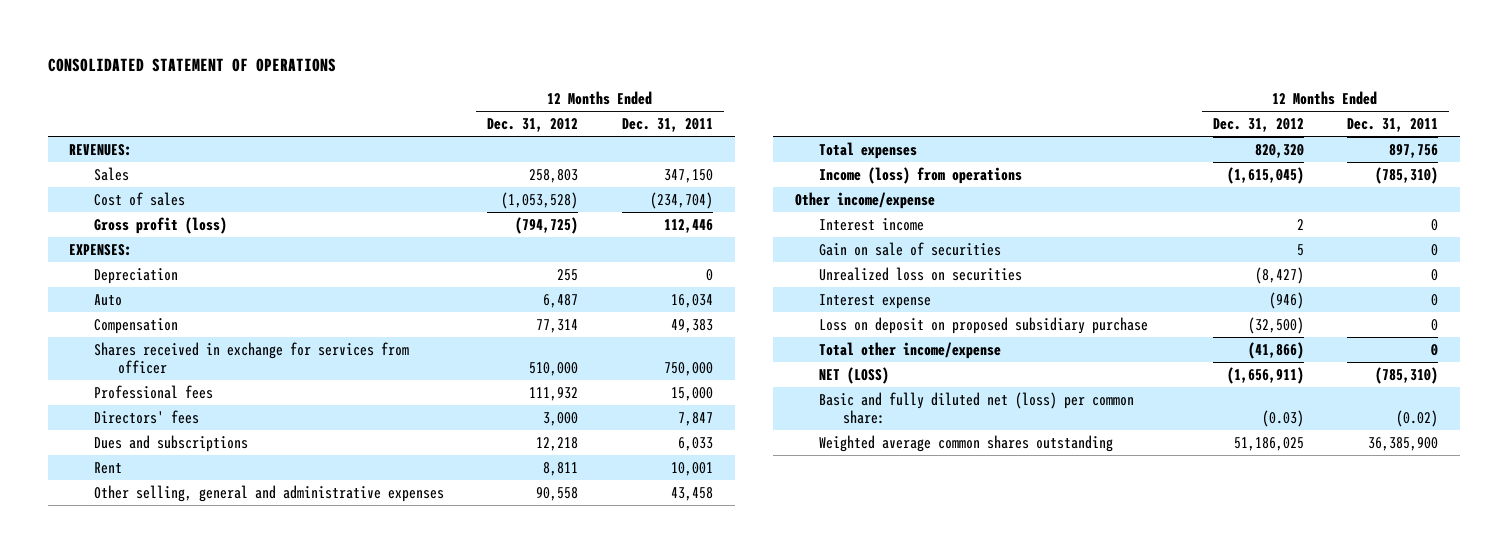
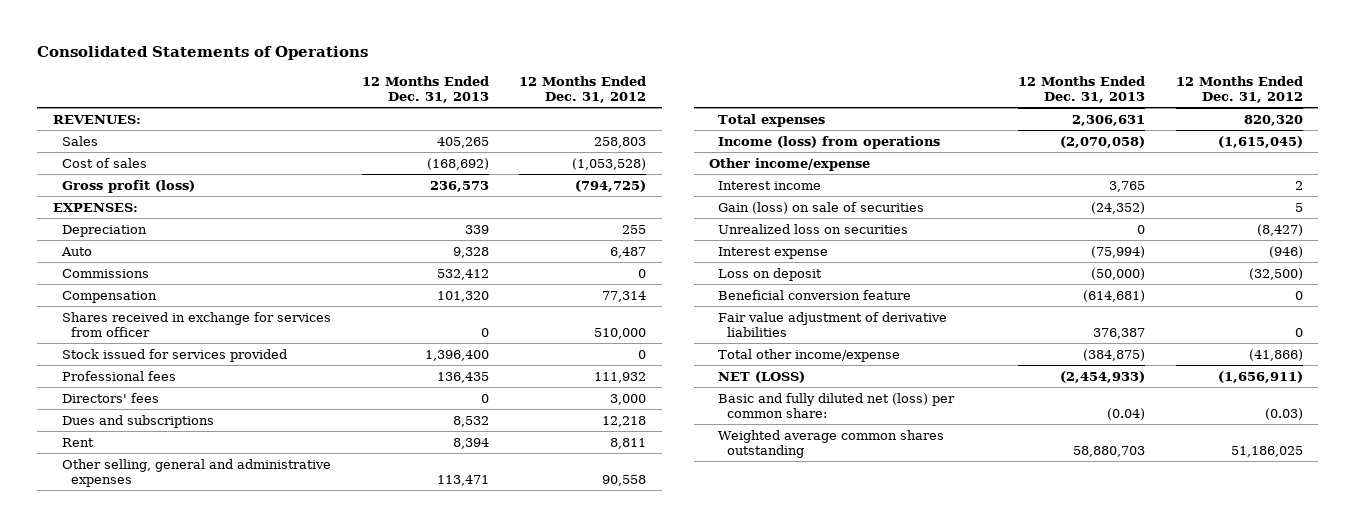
[47,58,336,73] CONSOLIDATED STATEMENT OF OPERATIONS -> [37,46,369,61] Consolidated Statements of Operations
[621,118,713,133] Dec. 31, 2011 -> none
none -> [361,75,489,104] 12 Months Ended Dec. 31, 2013
none -> [61,268,149,278] Commissions
none -> [61,348,287,362] Stock issued for services provided
[819,241,1002,256] Gain on sale of securities -> [718,201,925,214] Gain (loss) on sale of securities
[819,316,1149,334] Loss on deposit on proposed subsidiary purchase -> [718,267,823,281] Loss on deposit
none -> [718,289,912,300] Beneficial conversion feature
none -> [718,311,948,338] Fair value adjustment of derivative liabilities

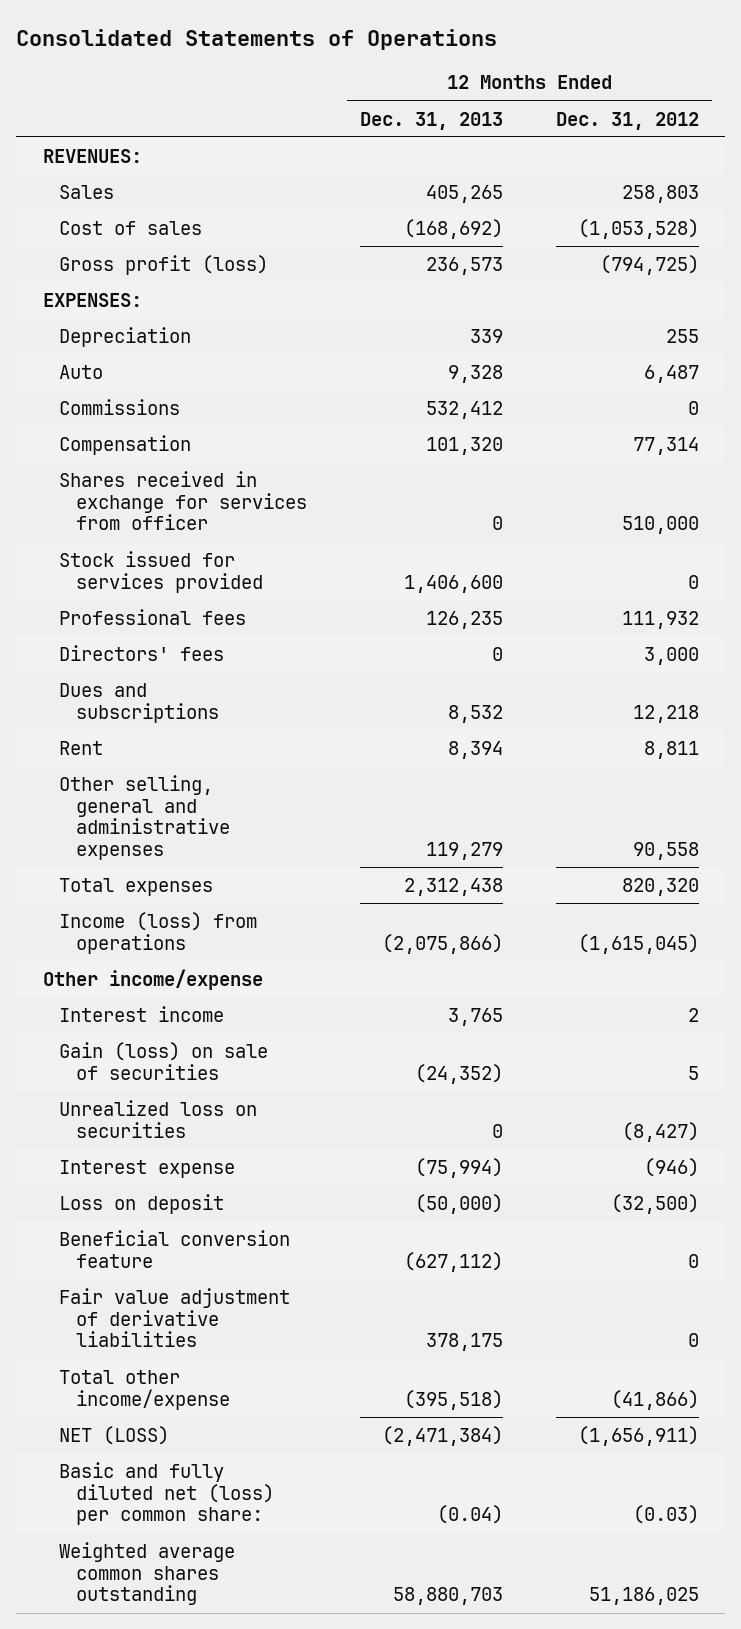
[424,349,489,361] 1,396,400 -> [404,574,504,593] 1,406,600
[436,371,489,383] 136,435 -> [426,610,504,629] 126,235
[436,475,489,487] 113,471 -> [426,842,504,861] 119,279
[1071,114,1145,126] 2,306,631 -> [404,877,504,896] 2,312,438
[1059,135,1145,148] (2,070,058) -> [382,933,504,954] (2,075,866)
[1082,289,1145,302] (614,681) -> [404,1251,504,1272] (627,112)
[1092,328,1145,340] 376,387 -> [426,1333,504,1352] 378,175
[1082,348,1145,361] (384,875) -> [404,1389,504,1410] (395,518)
[1059,370,1145,383] (2,454,933) -> [382,1425,504,1446] (2,471,384)

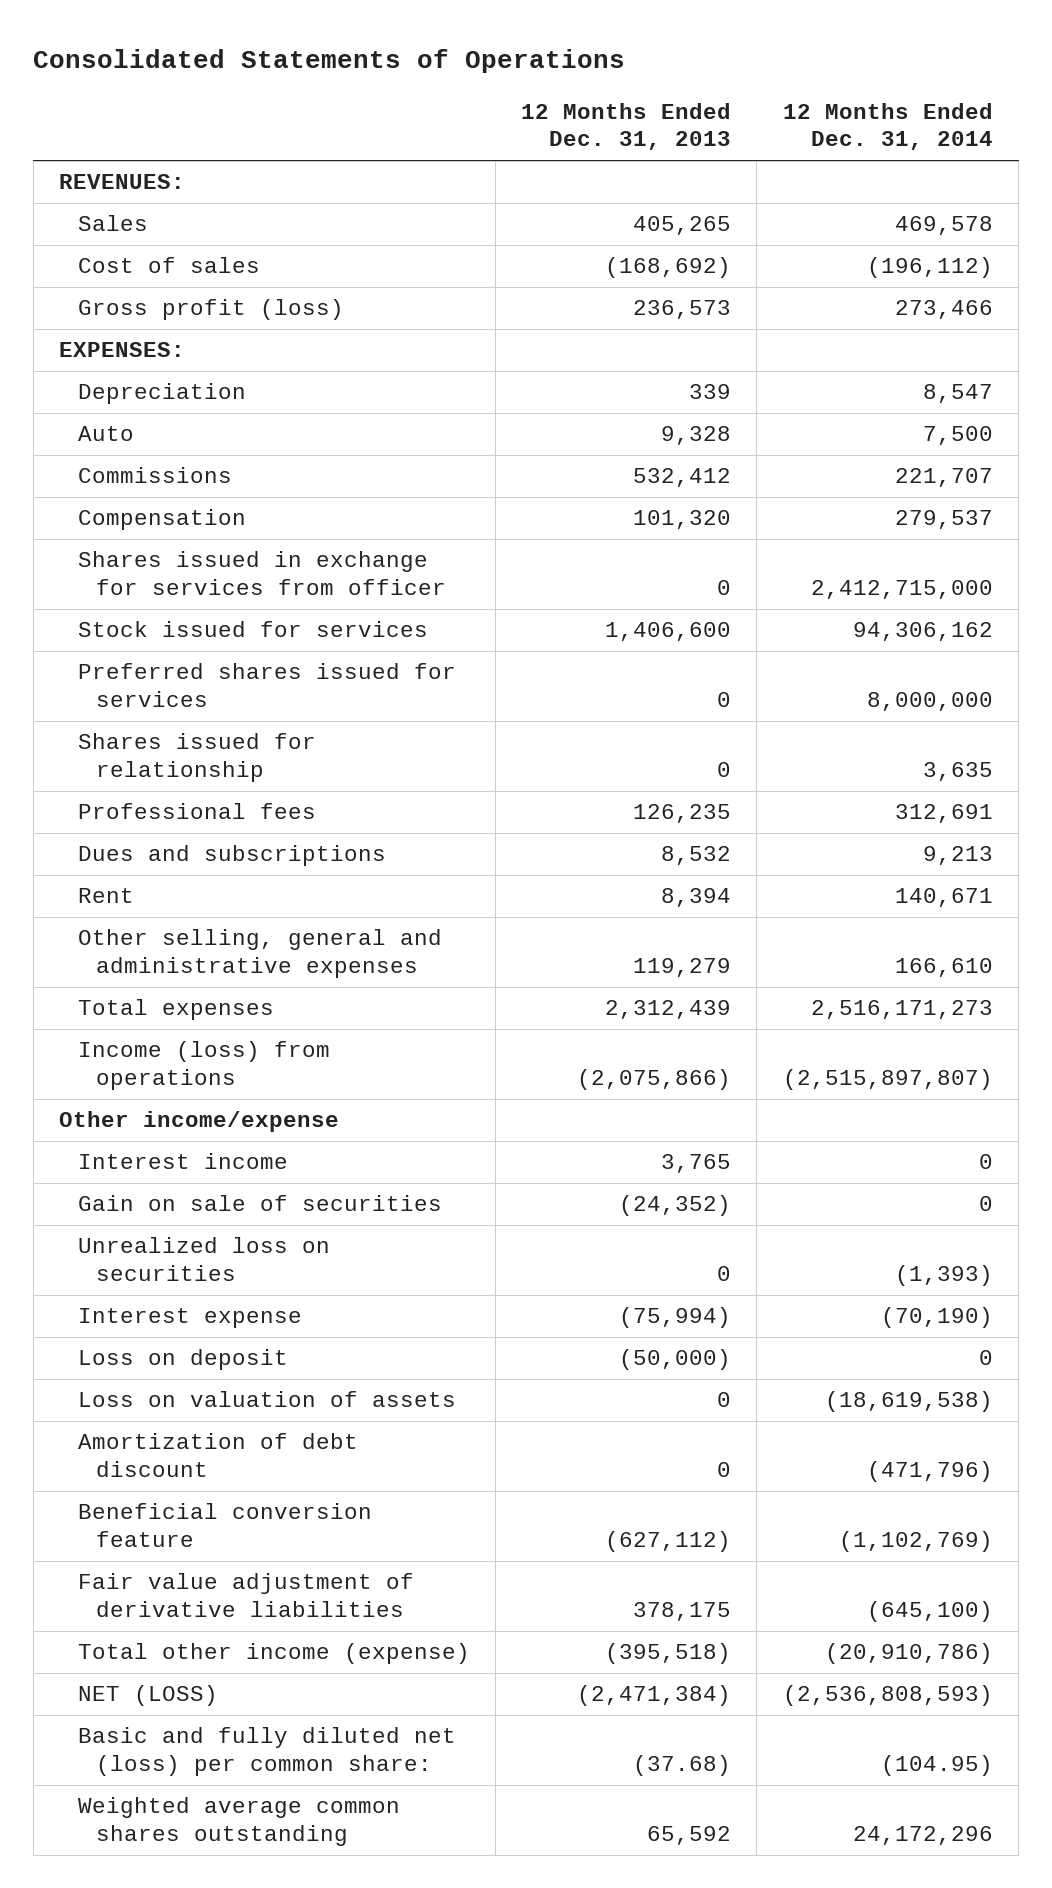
[555,111,699,130] Dec. 31, 2012 -> none
none -> [782,102,993,151] 12 Months Ended Dec. 31, 2014
[59,470,308,531] Shares received in exchange for services from officer -> [77,551,447,595] Shares issued in exchange for services from officer
[59,550,264,593] Stock issued for services provided -> [77,621,428,638] Stock issued for services
none -> [77,663,456,707] Preferred shares issued for services
none -> [77,733,316,782] Shares issued for relationship
[59,644,225,661] Directors' fees -> none
[404,877,504,896] 2,312,438 -> [605,1000,732,1020] 2,312,439
[59,1041,269,1080] Gain (loss) on sale of securities -> [77,1195,442,1212] Gain on sale of securities
none -> [77,1391,456,1408] Loss on valuation of assets
none -> [77,1433,358,1477] Amortization of debt discount
[59,1369,231,1410] Total other income/expense -> [77,1643,470,1665] Total other income (expense)
[437,1505,504,1525] (0.04) -> [633,1754,732,1776] (37.68)
[393,1587,504,1606] 58,880,703 -> [647,1825,732,1845] 65,592

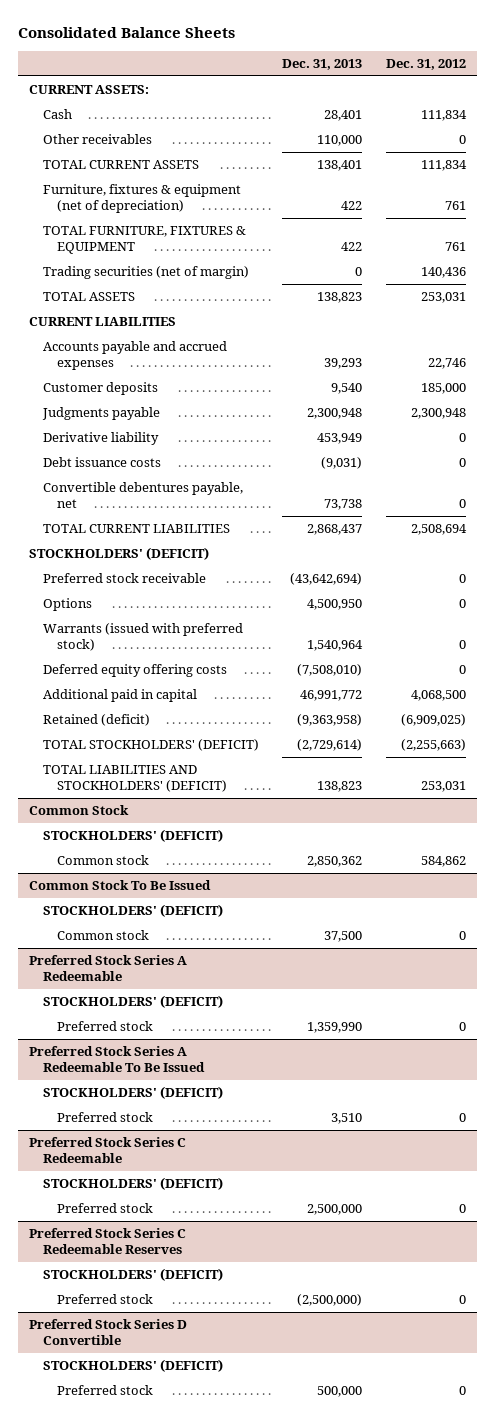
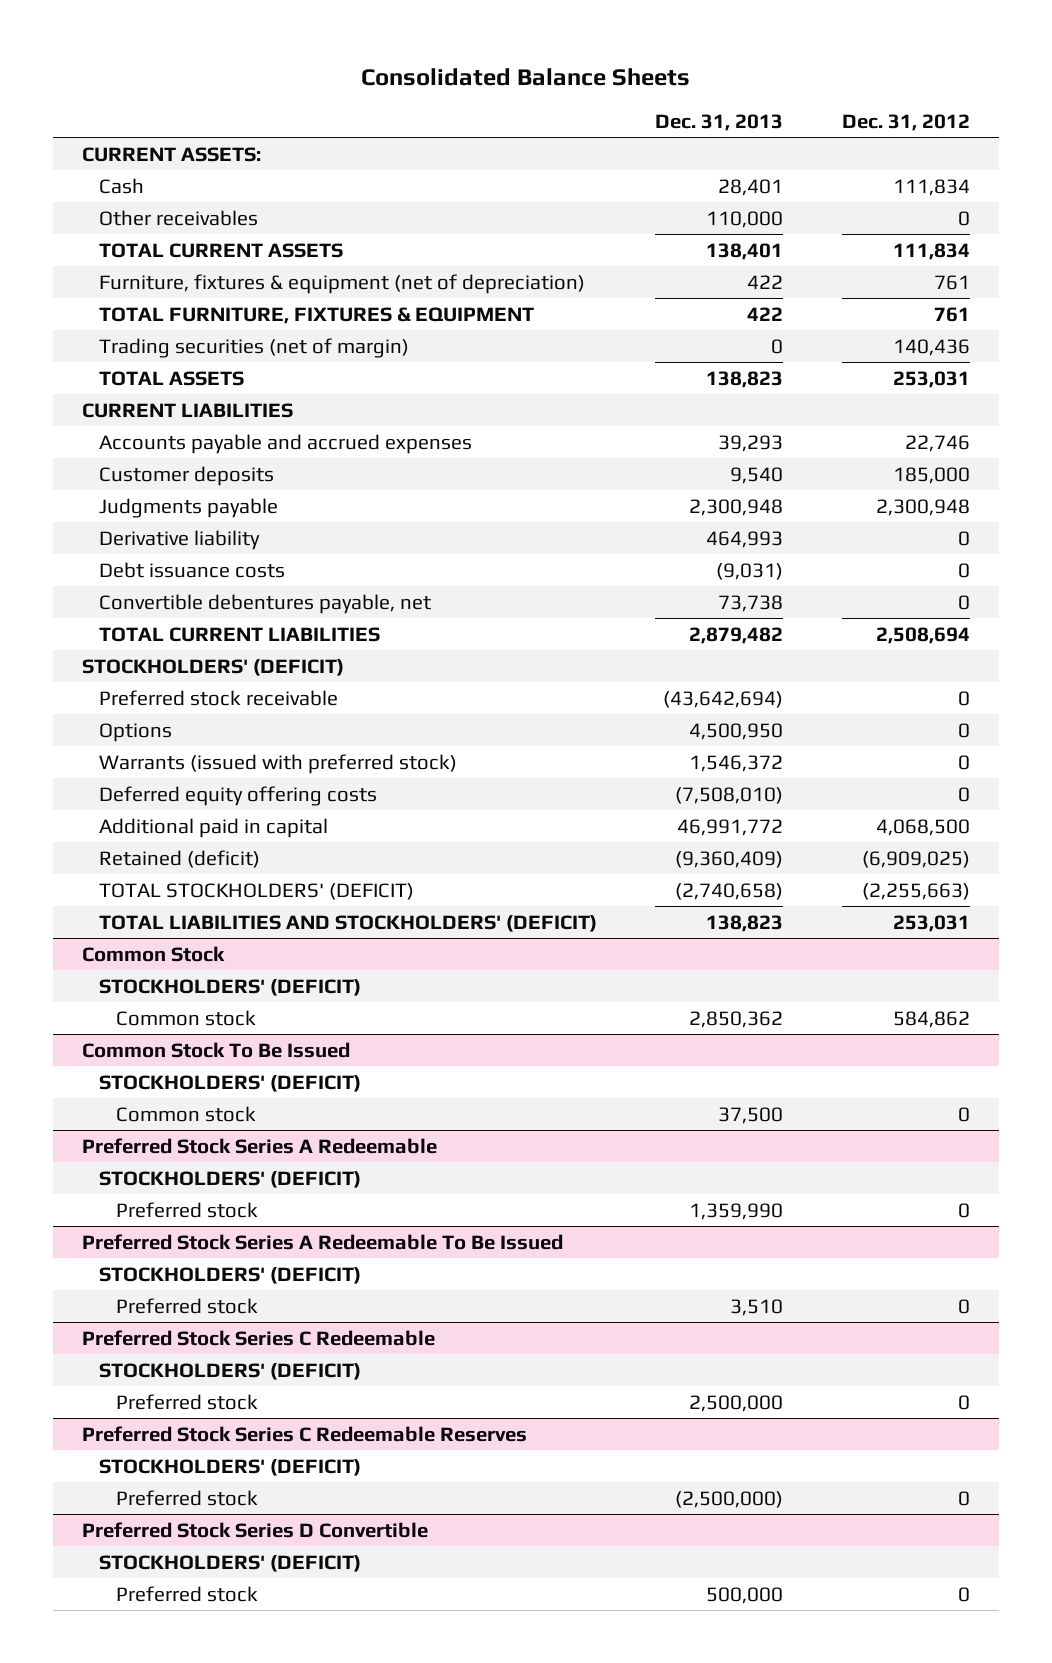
[317,433,363,445] 453,949 -> [706,530,784,548] 464,993
[307,524,363,536] 2,868,437 -> [689,626,784,644] 2,879,482
[307,640,364,652] 1,540,964 -> [689,754,784,772] 1,546,372
[297,714,363,727] (9,363,958) -> [675,850,784,868] (9,360,409)
[297,739,363,752] (2,729,614) -> [675,882,784,900] (2,740,658)

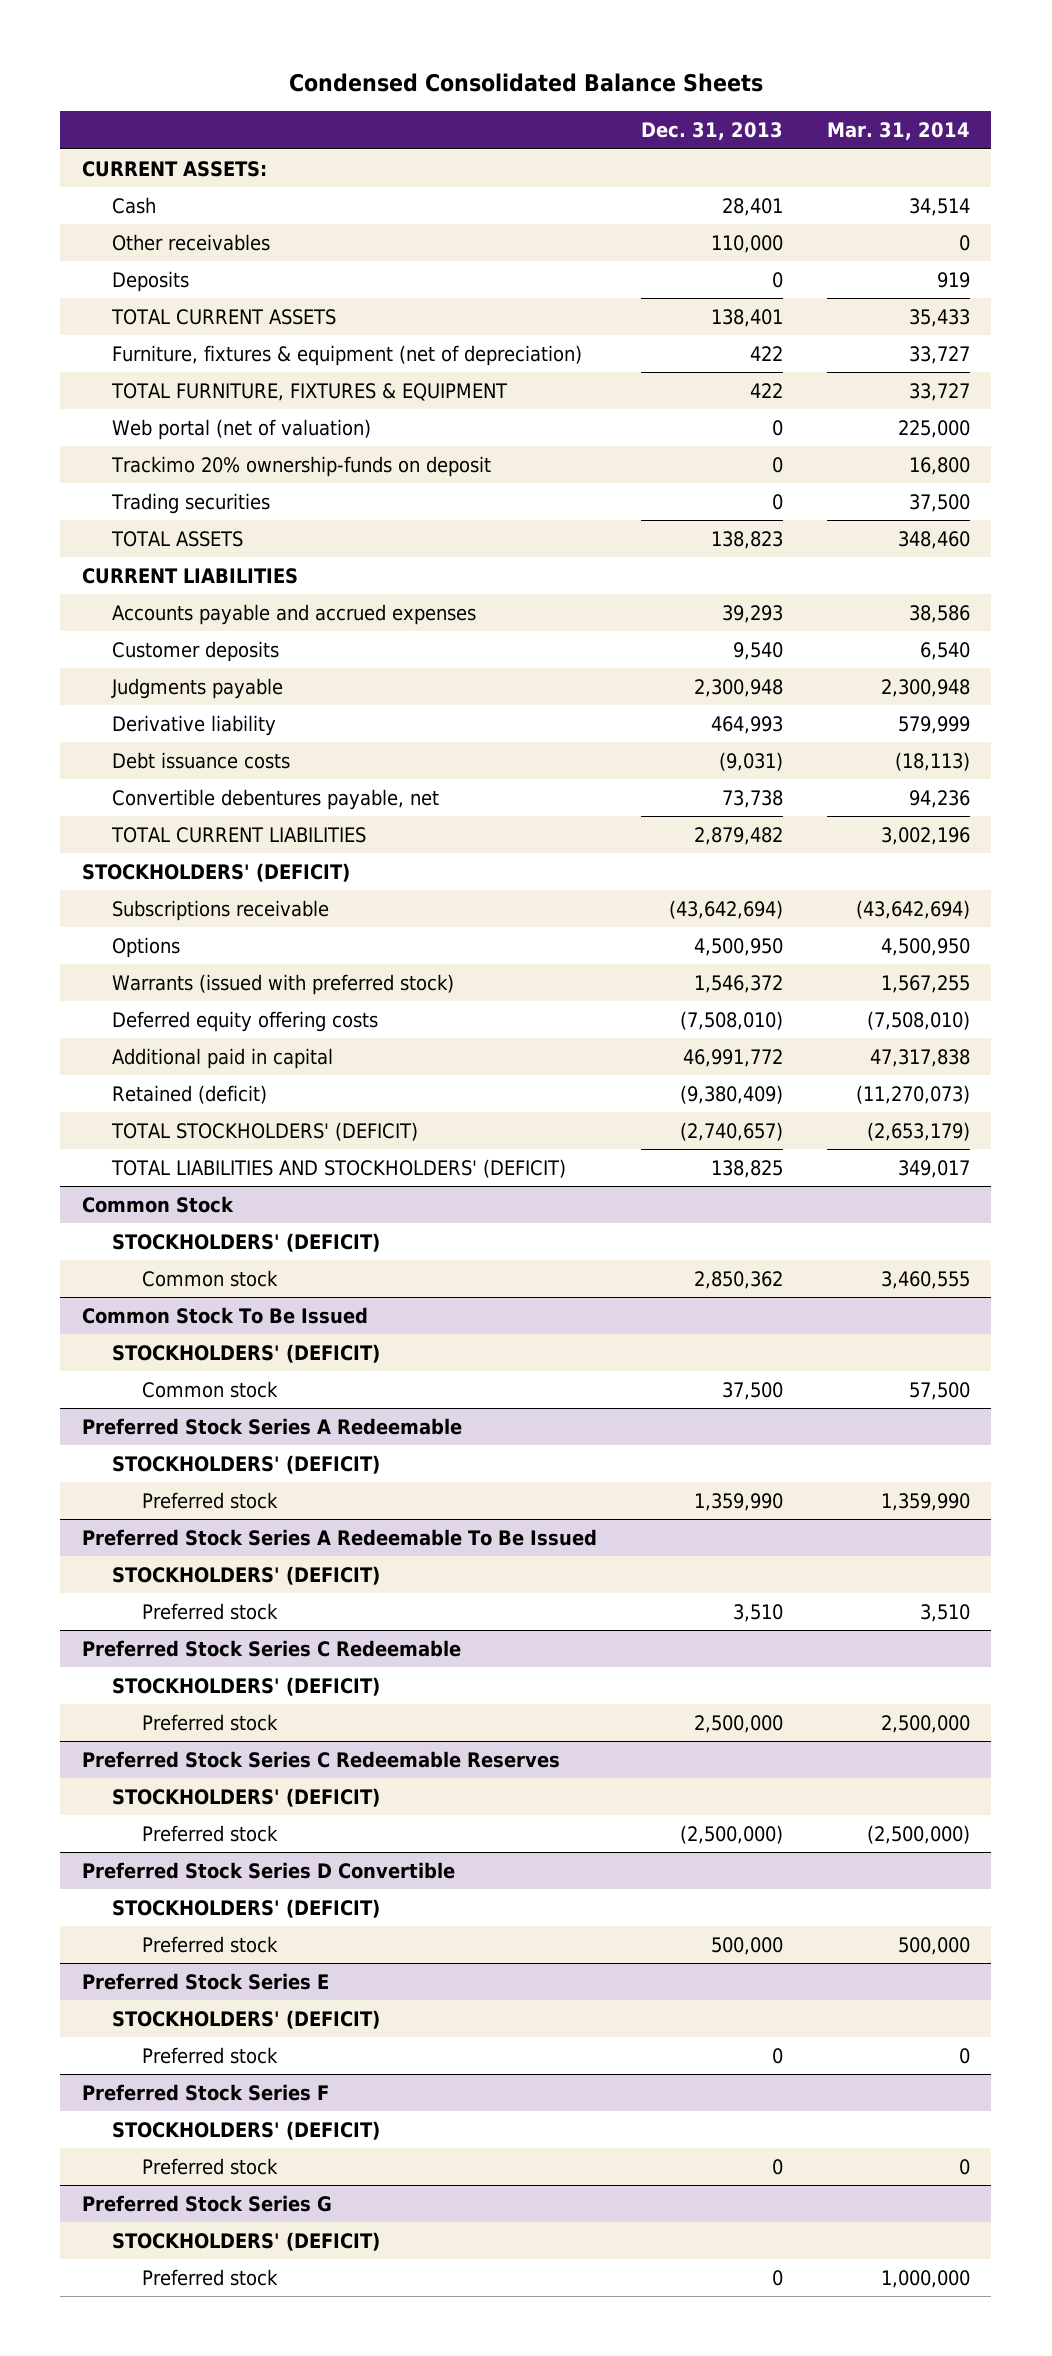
[360,67,690,86] Consolidated Balance Sheets -> [288,73,763,93] Condensed Consolidated Balance Sheets
[841,113,970,131] Dec. 31, 2012 -> none
none -> [826,122,970,141] Mar. 31, 2014
none -> [111,270,189,292] Deposits
none -> [111,418,371,440] Web portal (net of valuation)
none -> [110,455,491,477] Trackimo 20% ownership-funds on deposit
[98,337,409,358] Trading securities (net of margin) -> [110,492,270,514] Trading securities
[98,689,338,706] Preferred stock receivable -> [111,899,329,921] Subscriptions receivable
[675,850,784,868] (9,360,409) -> [679,1084,783,1104] (9,380,409)
[675,882,784,900] (2,740,658) -> [679,1121,783,1141] (2,740,657)
[706,914,784,932] 138,823 -> [710,1159,783,1178] 138,825
none -> [82,1972,330,1990] Preferred Stock Series E
none -> [111,2009,380,2029] STOCKHOLDERS' (DEFICIT)
none -> [141,2046,278,2064] Preferred stock
none -> [82,2083,330,2101] Preferred Stock Series F
none -> [111,2120,380,2140] STOCKHOLDERS' (DEFICIT)
none -> [141,2157,278,2175] Preferred stock
none -> [82,2194,333,2212] Preferred Stock Series G
none -> [111,2231,380,2251] STOCKHOLDERS' (DEFICIT)
none -> [141,2268,278,2286] Preferred stock

